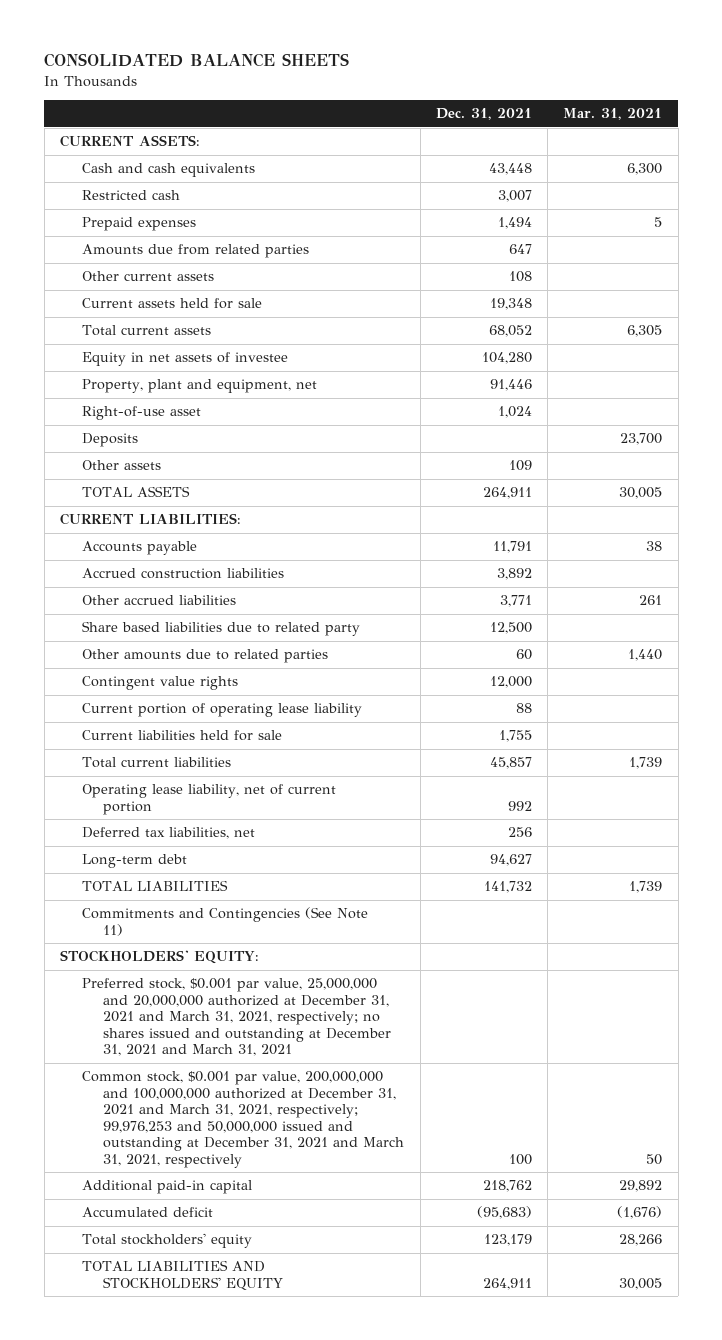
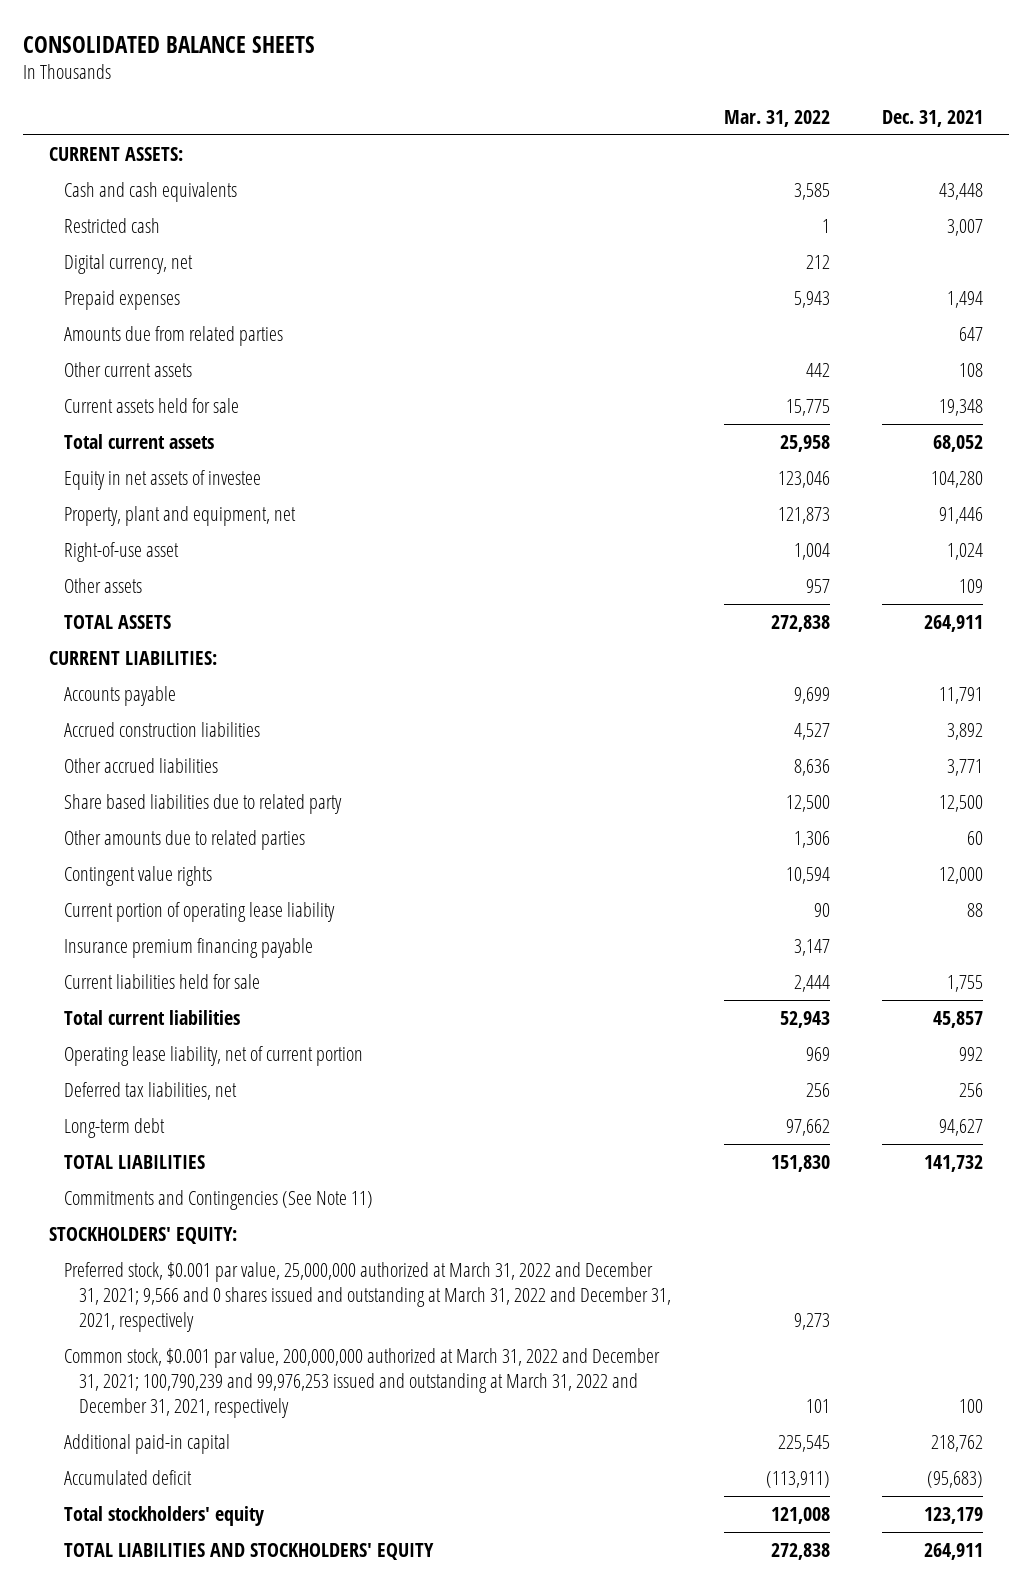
[563,108,663,121] Mar. 31, 2021 -> none
none -> [723,109,830,127] Mar. 31, 2022
none -> [64,254,194,275] Digital currency, net
[81,433,138,448] Deposits -> none
none -> [64,938,314,959] Insurance premium financing payable
[81,978,392,1057] Preferred stock, $0.001 par value, 25,000,000 and 20,000,000 authorized at December 31, 2021 and March 31, 2021, respectively; no shares issued and outstanding at December 31, 2021 and March 31, 2021 -> [64,1262,672,1332] Preferred stock, $0.001 par value, 25,000,000 authorized at March 31, 2022 and December 31, 2021; 9,566 and 0 shares issued and outstanding at March 31, 2022 and December 31, 2021, respectively
[81,1071,405,1168] Common stock, $0.001 par value, 200,000,000 and 100,000,000 authorized at December 31, 2021 and March 31, 2021, respectively; 99,976,253 and 50,000,000 issued and outstanding at December 31, 2021 and March 31, 2021, respectively -> [64,1348,661,1418] Common stock, $0.001 par value, 200,000,000 authorized at March 31, 2022 and December 31, 2021; 100,790,239 and 99,976,253 issued and outstanding at March 31, 2022 and December 31, 2021, respectively

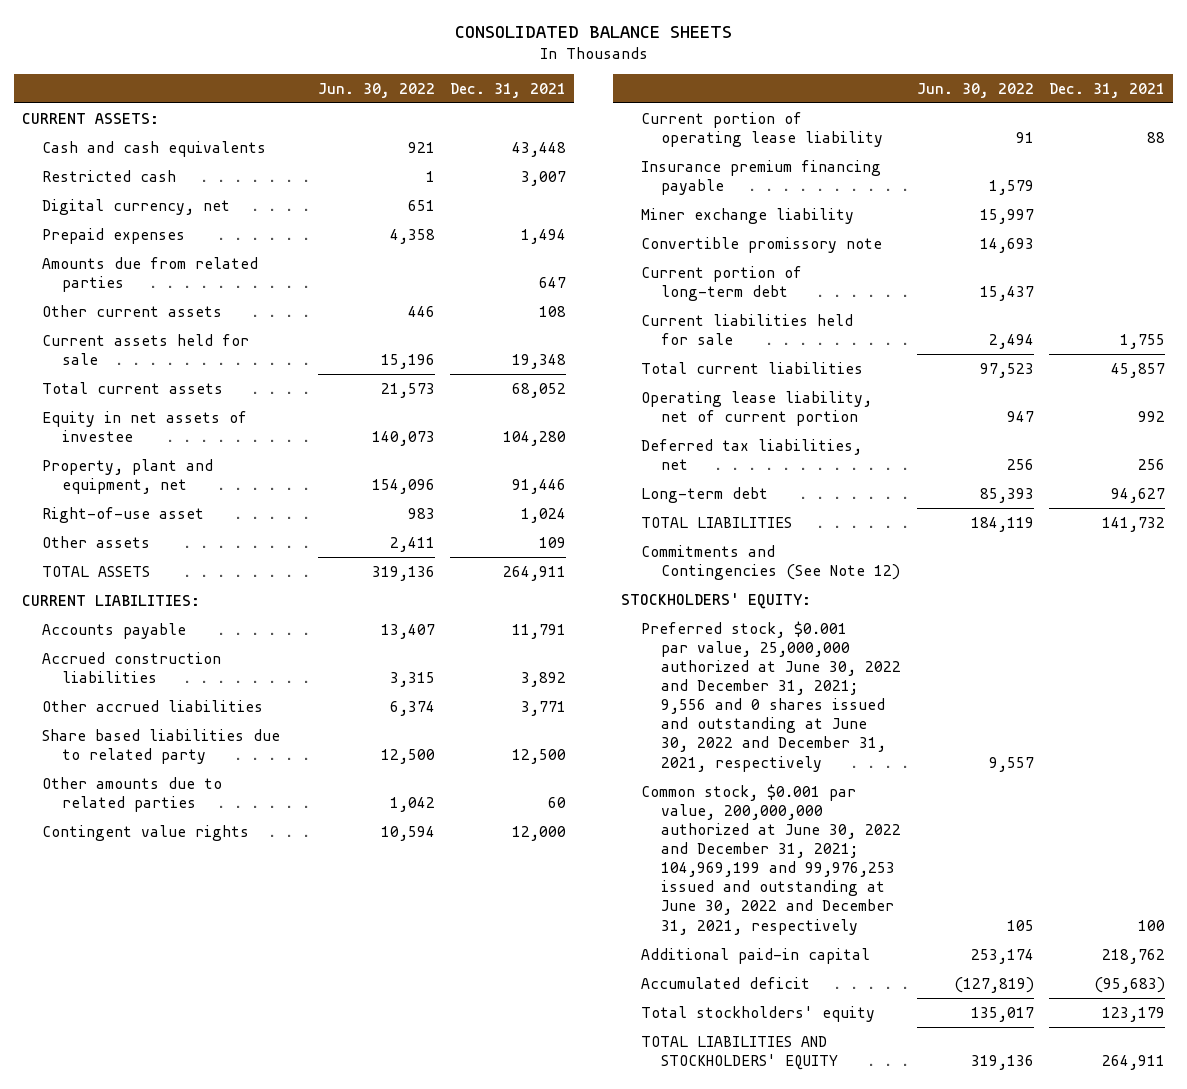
[723,109,830,127] Mar. 31, 2022 -> none
none -> [317,82,435,98] Jun. 30, 2022
none -> [640,207,854,224] Miner exchange liability
none -> [640,236,882,253] Convertible promissory note
none -> [640,265,802,301] Current portion of long-term debt
[64,1190,374,1211] Commitments and Contingencies (See Note 11) -> [640,544,901,580] Commitments and Contingencies (See Note 12)
[64,1262,672,1332] Preferred stock, $0.001 par value, 25,000,000 authorized at March 31, 2022 and December 31, 2021; 9,566 and 0 shares issued and outstanding at March 31, 2022 and December 31, 2021, respectively -> [640,620,902,772] Preferred stock, $0.001 par value, 25,000,000 authorized at June 30, 2022 and December 31, 2021; 9,556 and 0 shares issued and outstanding at June 30, 2022 and December 31, 2021, respectively
[64,1348,661,1418] Common stock, $0.001 par value, 200,000,000 authorized at March 31, 2022 and December 31, 2021; 100,790,239 and 99,976,253 issued and outstanding at March 31, 2022 and December 31, 2021, respectively -> [640,783,902,935] Common stock, $0.001 par value, 200,000,000 authorized at June 30, 2022 and December 31, 2021; 104,969,199 and 99,976,253 issued and outstanding at June 30, 2022 and December 31, 2021, respectively

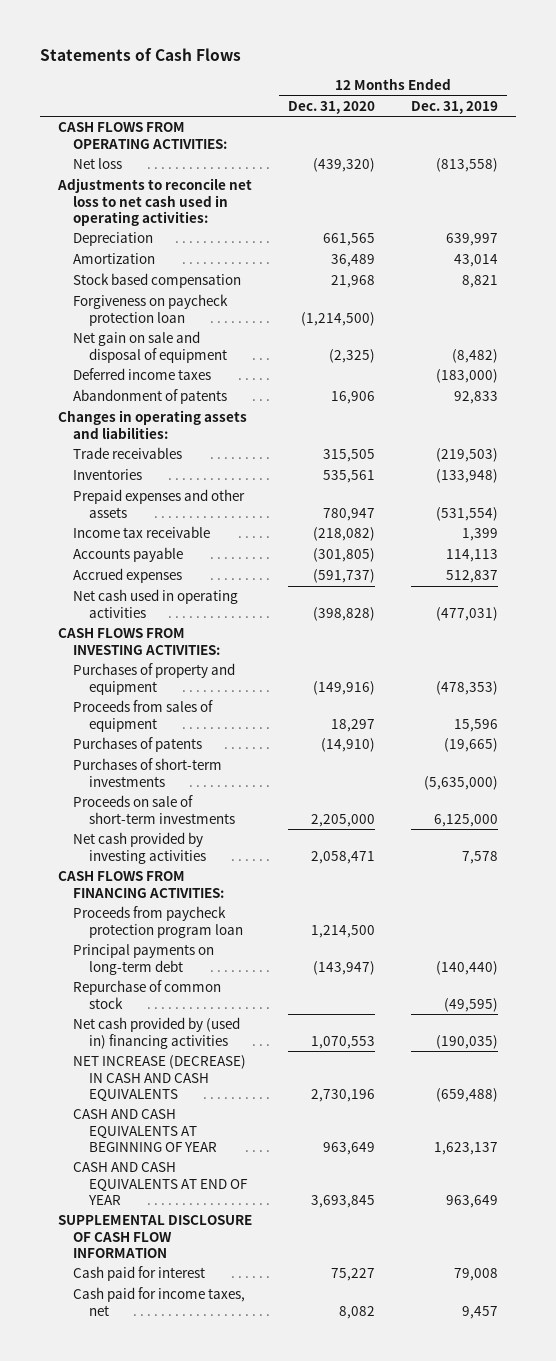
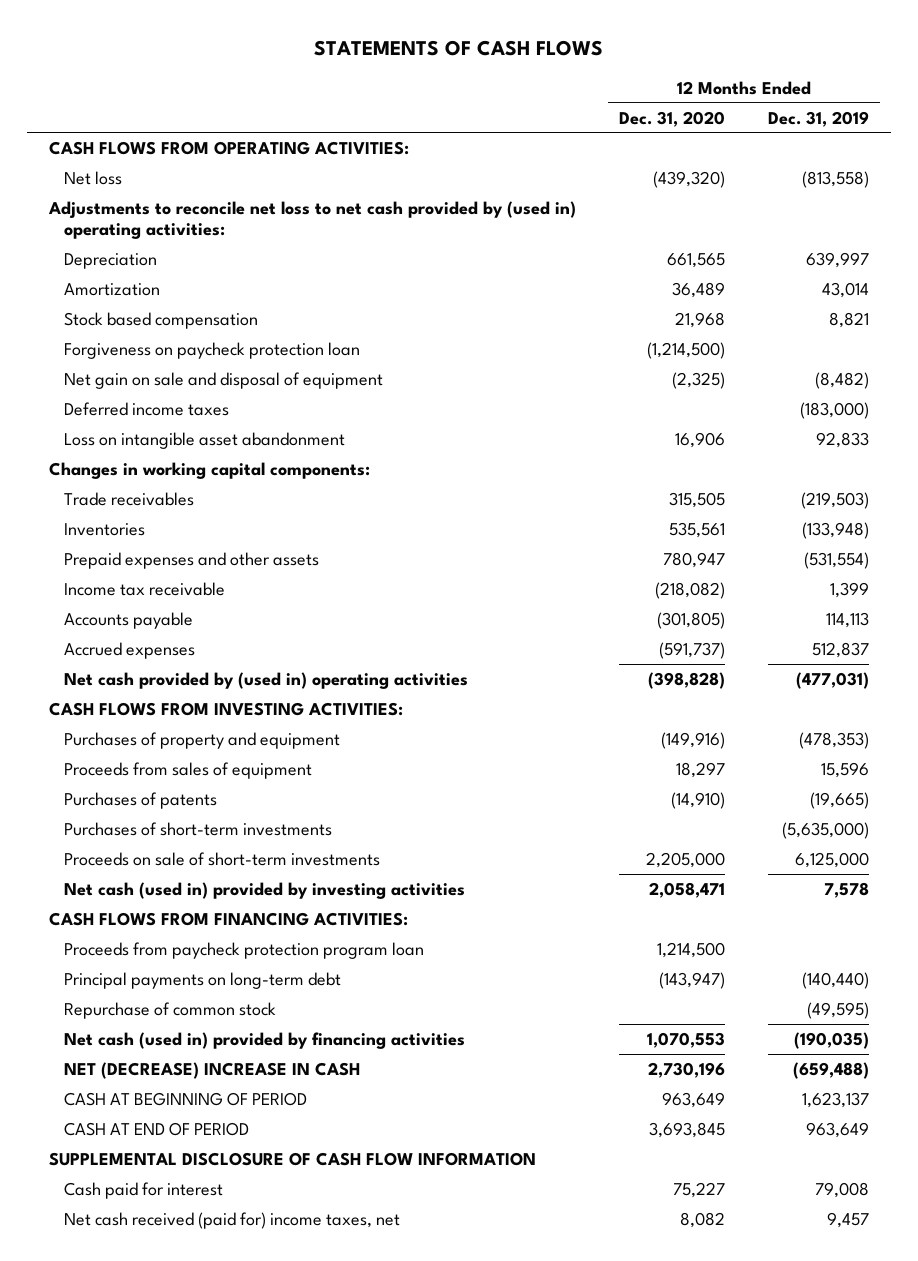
[39,47,241,61] Statements of Cash Flows -> [313,40,603,57] STATEMENTS OF CASH FLOWS
[56,178,252,226] Adjustments to reconcile net loss to net cash used in operating activities: -> [47,200,576,240] Adjustments to reconcile net loss to net cash provided by (used in) operating activities:
[73,389,228,405] Abandonment of patents -> [64,431,346,449] Loss on intangible asset abandonment
[57,410,247,439] Changes in operating assets and liabilities: -> [48,461,370,479] Changes in working capital components:
[73,589,239,618] Net cash used in operating activities -> [64,671,469,689] Net cash provided by (used in) operating activities
[73,832,206,864] Net cash provided by investing activities -> [64,881,466,899] Net cash (used in) provided by investing activities
[73,1017,241,1049] Net cash provided by (used in) financing activities -> [64,1031,466,1049] Net cash (used in) provided by financing activities
[73,1055,247,1102] NET INCREASE (DECREASE) IN CASH AND CASH EQUIVALENTS -> [64,1061,361,1079] NET (DECREASE) INCREASE IN CASH
[73,1109,217,1152] CASH AND CASH EQUIVALENTS AT BEGINNING OF YEAR -> [64,1091,308,1106] CASH AT BEGINNING OF PERIOD
[73,1162,248,1205] CASH AND CASH EQUIVALENTS AT END OF YEAR -> [64,1121,250,1136] CASH AT END OF PERIOD
[73,1287,246,1316] Cash paid for income taxes, net -> [64,1211,401,1229] Net cash received (paid for) income taxes, net

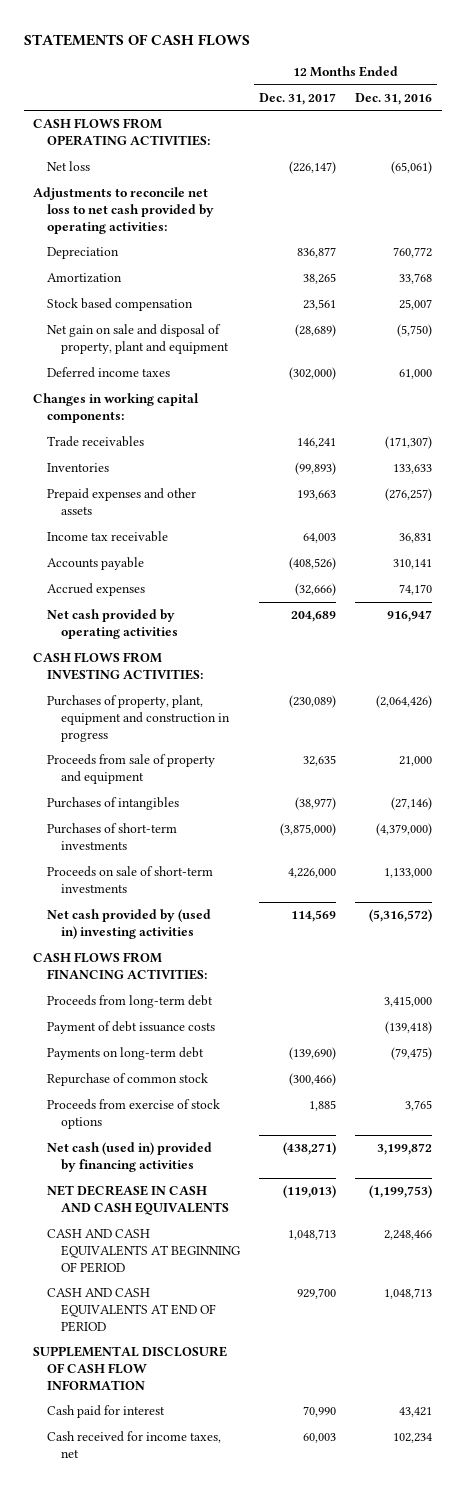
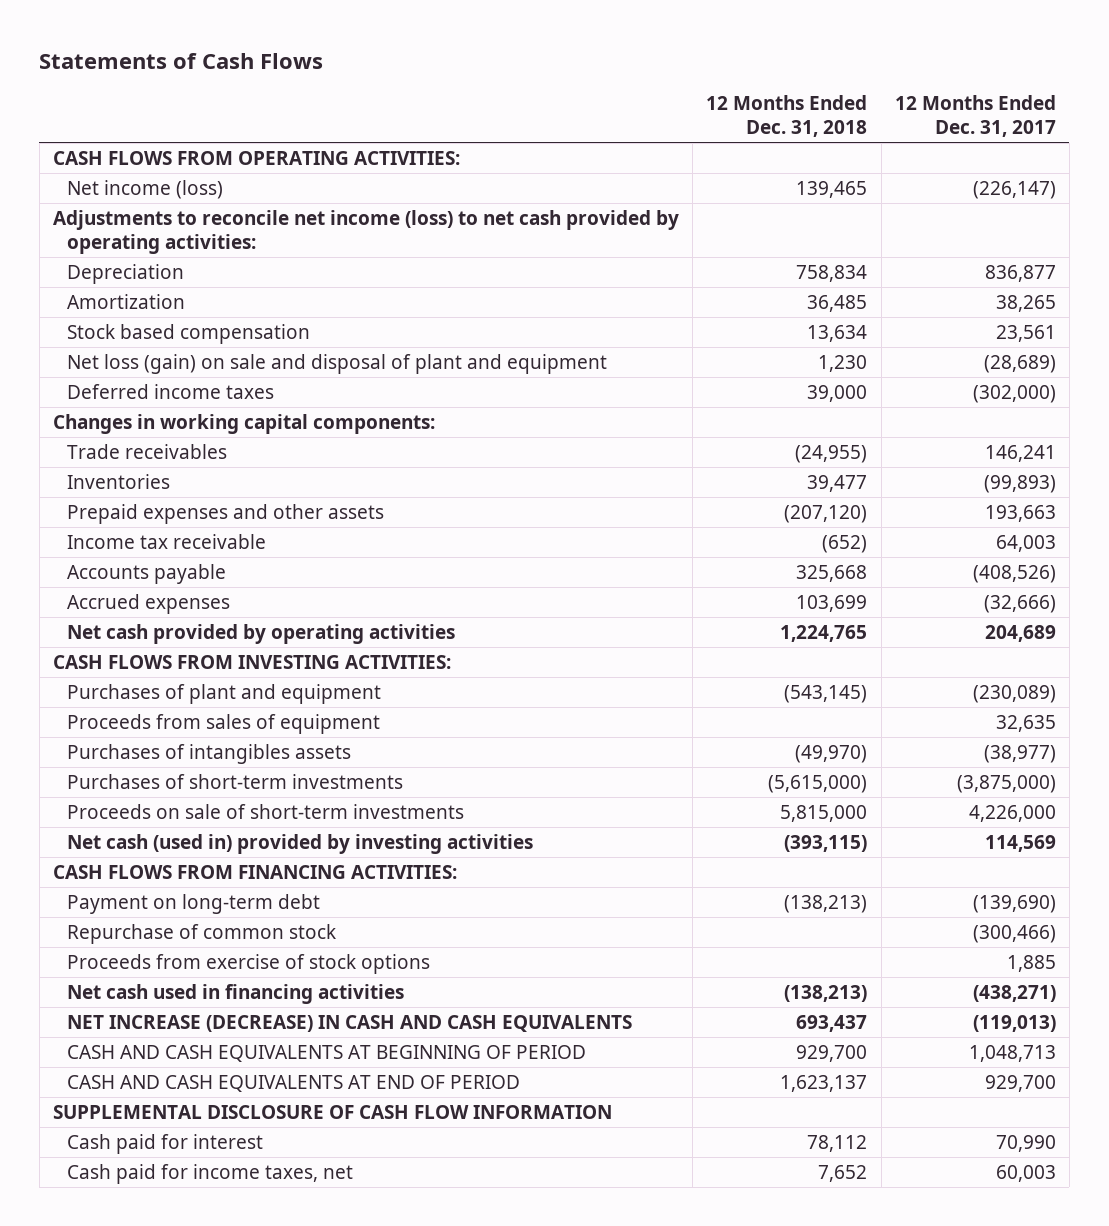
[23,33,250,46] STATEMENTS OF CASH FLOWS -> [39,53,324,70] Statements of Cash Flows
[355,92,433,105] Dec. 31, 2016 -> none
none -> [706,95,868,138] 12 Months Ended Dec. 31, 2018
[47,161,91,172] Net loss -> [67,179,224,199] Net income (loss)
[33,187,215,234] Adjustments to reconcile net loss to net cash provided by operating activities: -> [53,209,680,255] Adjustments to reconcile net income (loss) to net cash provided by operating activities:
[47,324,230,354] Net gain on sale and disposal of property, plant and equipment -> [67,353,608,374] Net loss (gain) on sale and disposal of plant and equipment
[47,695,231,742] Purchases of property, plant, equipment and construction in progress -> [67,683,382,704] Purchases of plant and equipment
[47,754,216,784] Proceeds from sale of property and equipment -> [67,713,381,734] Proceeds from sales of equipment
[47,797,180,811] Purchases of intangibles -> [67,743,352,764] Purchases of intangibles assets
[47,909,212,939] Net cash provided by (used in) investing activities -> [67,833,534,854] Net cash (used in) provided by investing activities
[47,995,214,1009] Proceeds from long-term debt -> none
[47,1021,216,1035] Payment of debt issuance costs -> none
[47,1047,205,1061] Payments on long-term debt -> [67,893,321,914] Payment on long-term debt
[47,1142,213,1172] Net cash (used in) provided by financing activities -> [67,983,405,1004] Net cash used in financing activities
[47,1185,230,1215] NET DECREASE IN CASH AND CASH EQUIVALENTS -> [67,1014,633,1032] NET INCREASE (DECREASE) IN CASH AND CASH EQUIVALENTS
[47,1431,222,1458] Cash received for income taxes, net -> [67,1163,354,1184] Cash paid for income taxes, net

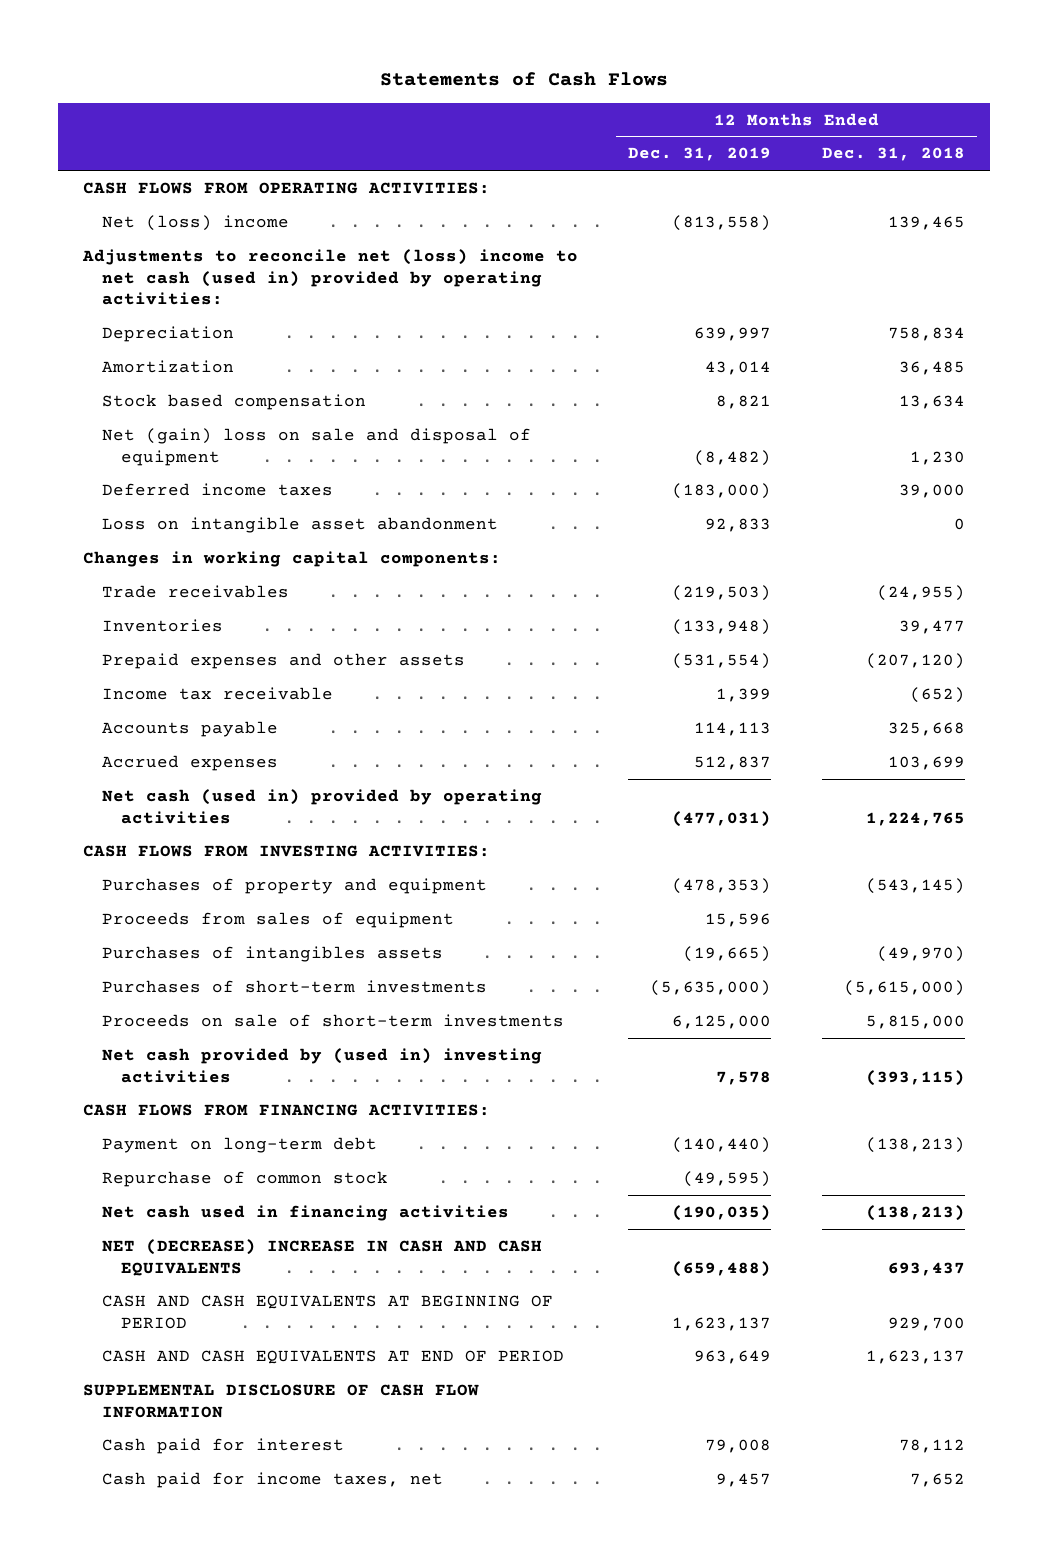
[894,95,1056,138] 12 Months Ended Dec. 31, 2017 -> none
none -> [628,147,772,162] Dec. 31, 2019
[67,179,224,199] Net income (loss) -> [101,214,289,231] Net (loss) income
[53,209,680,255] Adjustments to reconcile net income (loss) to net cash provided by operating activities: -> [82,248,579,306] Adjustments to reconcile net (loss) income to net cash (used in) provided by operating activities:
[67,353,608,374] Net loss (gain) on sale and disposal of plant and equipment -> [101,427,531,466] Net (gain) loss on sale and disposal of equipment
none -> [101,516,498,533] Loss on intangible asset abandonment
[67,623,456,644] Net cash provided by operating activities -> [101,788,542,824] Net cash (used in) provided by operating activities
[67,683,382,704] Purchases of plant and equipment -> [101,877,487,894] Purchases of property and equipment
[67,833,534,854] Net cash (used in) provided by investing activities -> [101,1047,542,1083] Net cash provided by (used in) investing activities
[67,953,431,974] Proceeds from exercise of stock options -> none
[67,1014,633,1032] NET INCREASE (DECREASE) IN CASH AND CASH EQUIVALENTS -> [101,1238,542,1276] NET (DECREASE) INCREASE IN CASH AND CASH EQUIVALENTS

